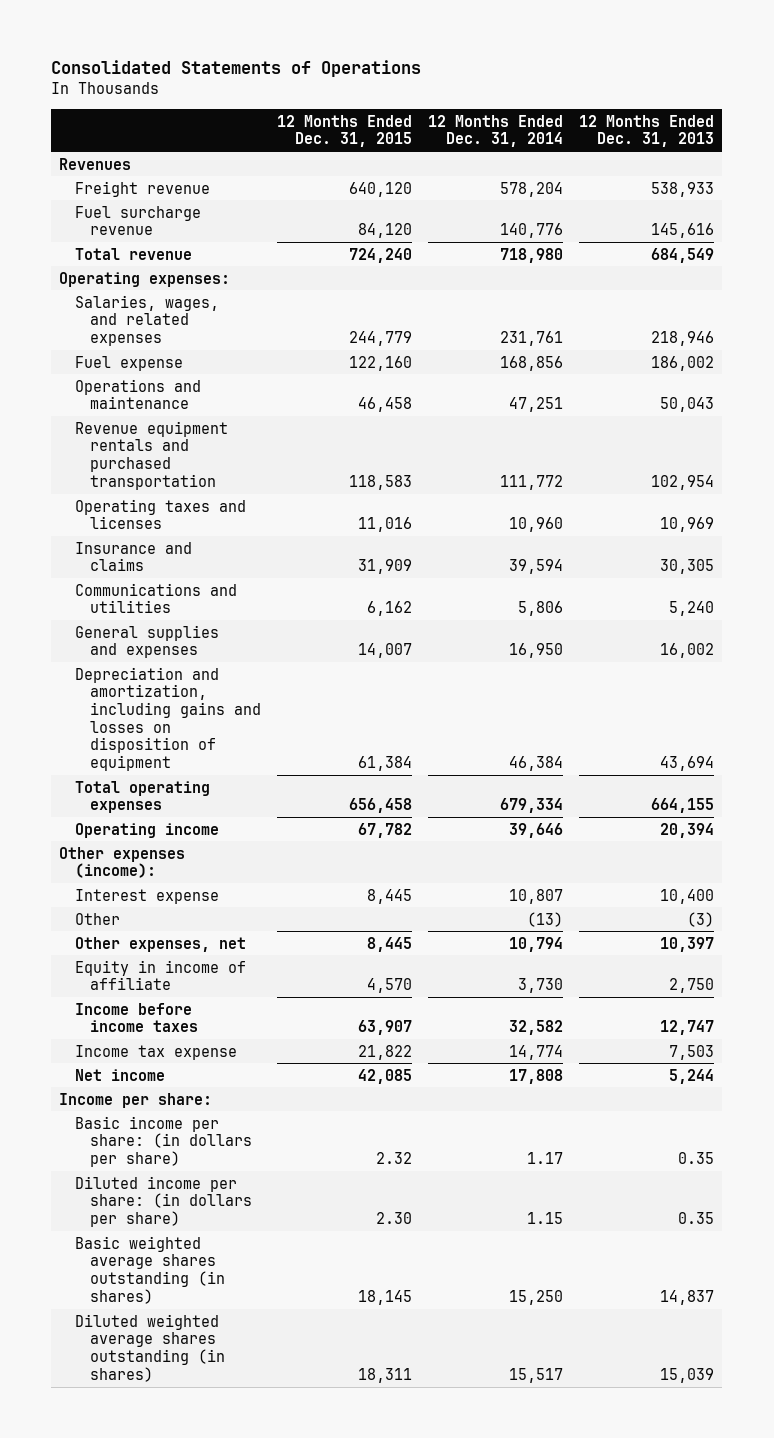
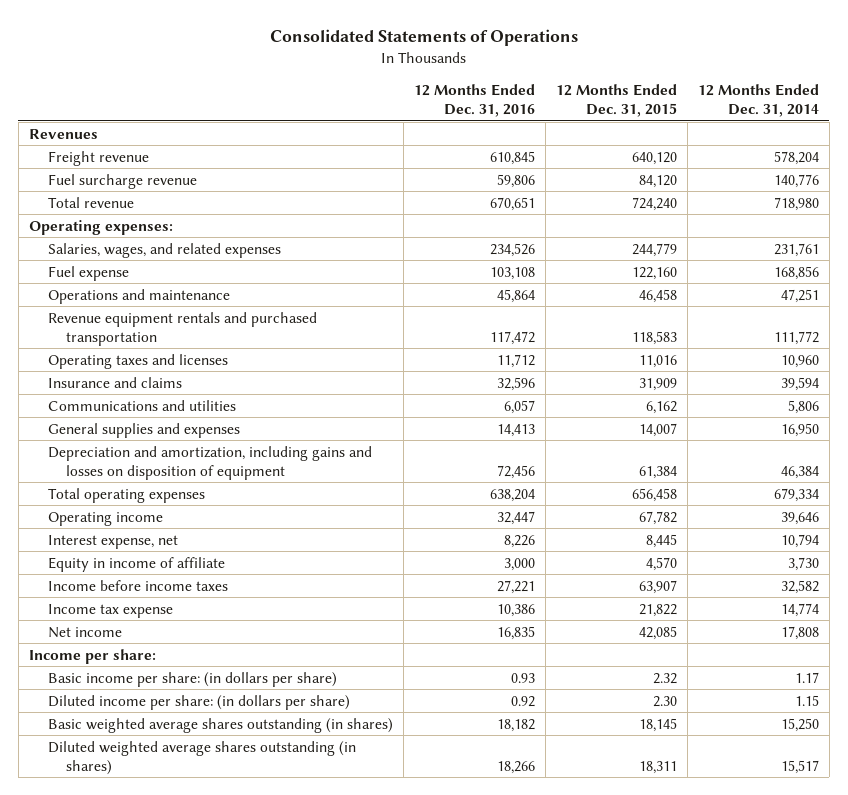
[579,114,715,148] 12 Months Ended Dec. 31, 2013 -> none
none -> [413,83,535,118] 12 Months Ended Dec. 31, 2016
[59,846,186,879] Other expenses (income): -> none
[74,912,120,925] Other -> none
[74,936,246,952] Other expenses, net -> none
[74,888,219,904] Interest expense -> [47,534,178,549] Interest expense, net
[509,888,564,904] 10,807 -> [780,533,819,548] 10,794

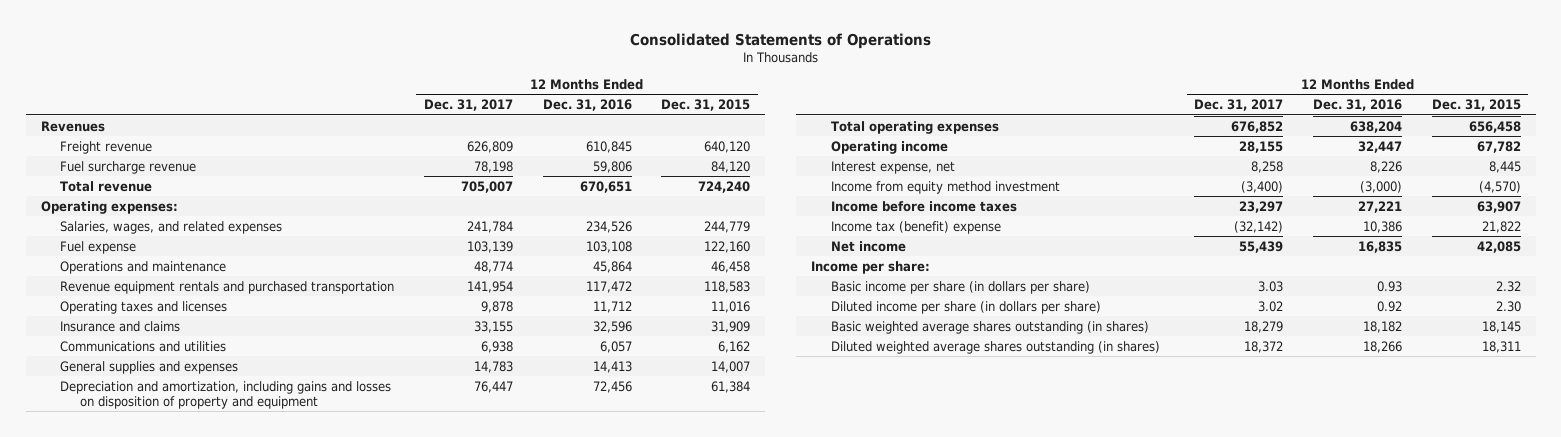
[697,83,819,118] 12 Months Ended Dec. 31, 2014 -> none
none -> [423,99,513,112] Dec. 31, 2017
[47,445,372,480] Depreciation and amortization, including gains and losses on disposition of equipment -> [60,380,392,409] Depreciation and amortization, including gains and losses on disposition of property and equipment
[47,556,225,572] Equity in income of affiliate -> [830,180,1060,194] Income from equity method investment
[503,557,535,571] 3,000 -> [1360,180,1403,193] (3,000)
[645,556,677,571] 4,570 -> [1478,180,1521,193] (4,570)
[47,603,173,618] Income tax expense -> [830,220,1001,234] Income tax (benefit) expense
[47,671,337,687] Basic income per share: (in dollars per share) -> [830,280,1090,294] Basic income per share (in dollars per share)
[47,694,350,710] Diluted income per share: (in dollars per share) -> [830,300,1101,314] Diluted income per share (in dollars per share)

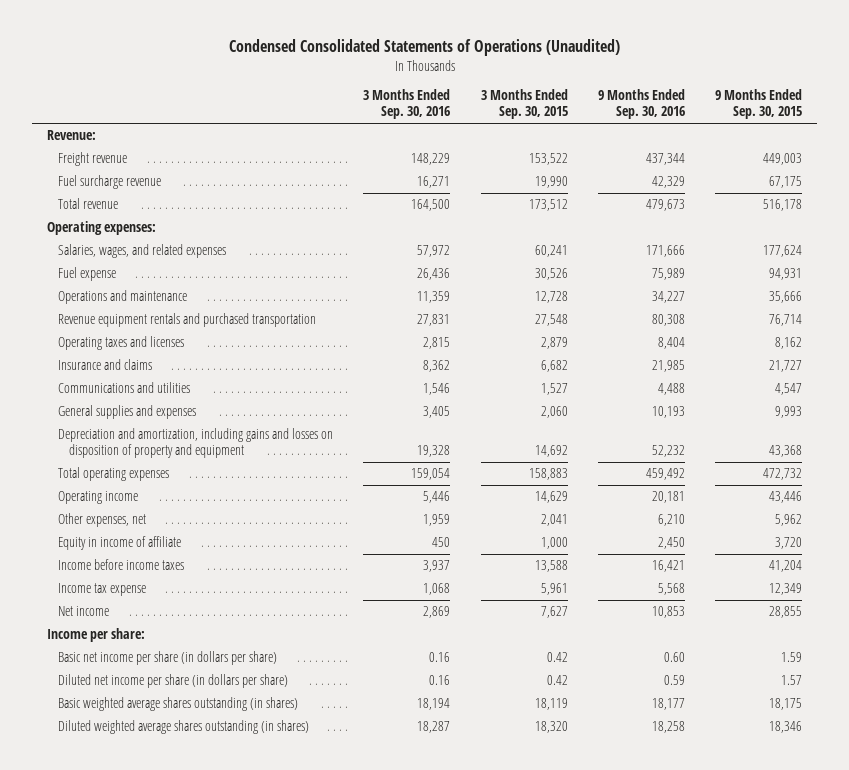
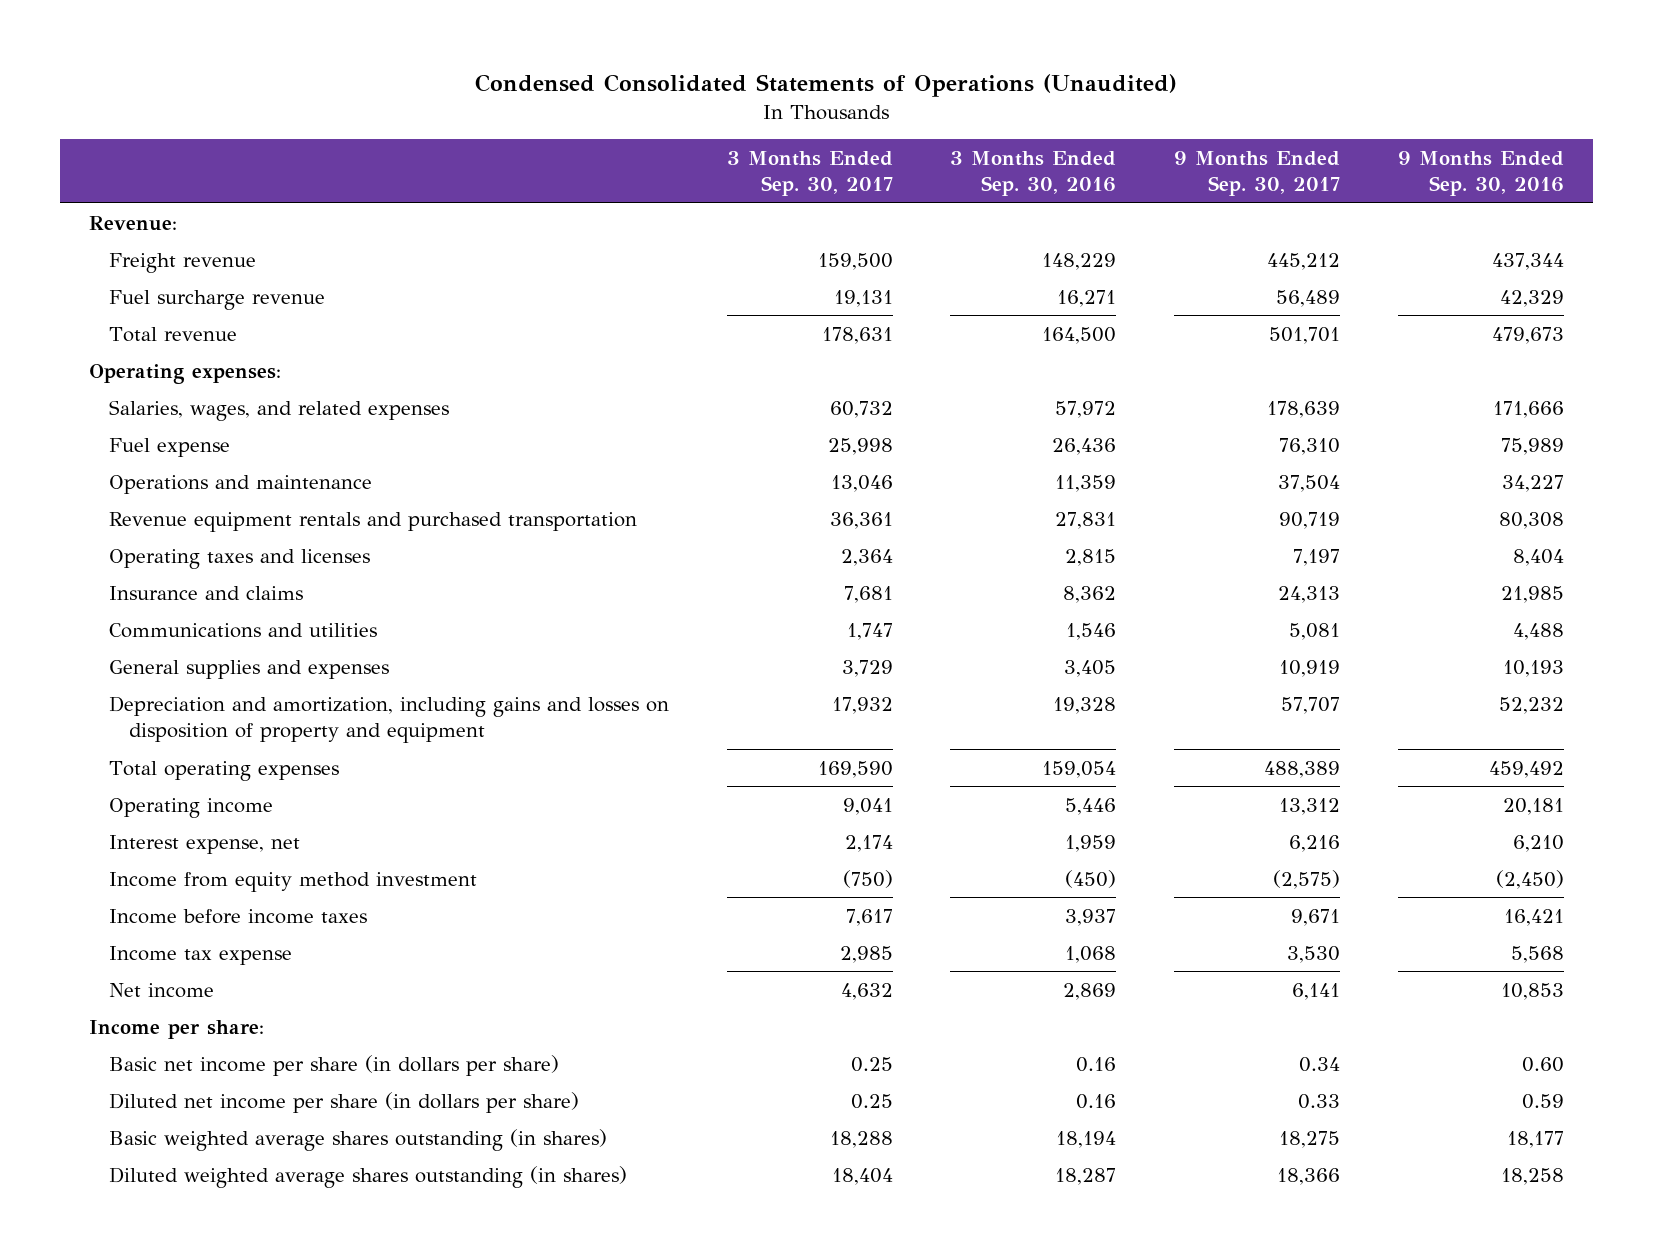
[480,89,568,120] 3 Months Ended Sep. 30, 2015 -> none
[715,89,803,120] 9 Months Ended Sep. 30, 2015 -> none
none -> [726,150,893,196] 3 Months Ended Sep. 30, 2017
none -> [1174,150,1341,196] 9 Months Ended Sep. 30, 2017
[57,513,146,528] Other expenses, net -> [108,834,300,854] Interest expense, net
[57,536,181,551] Equity in income of affiliate -> [108,871,477,892] Income from equity method investment
[432,537,451,548] 450 -> [1065,869,1117,888] (450)
[657,537,685,550] 2,450 -> [1495,869,1564,889] (2,450)

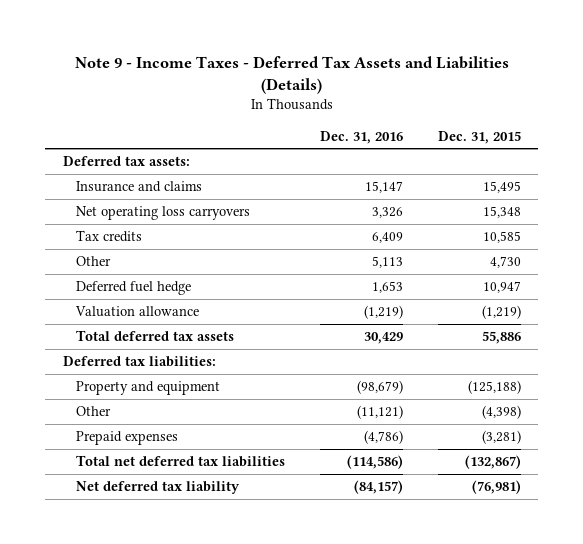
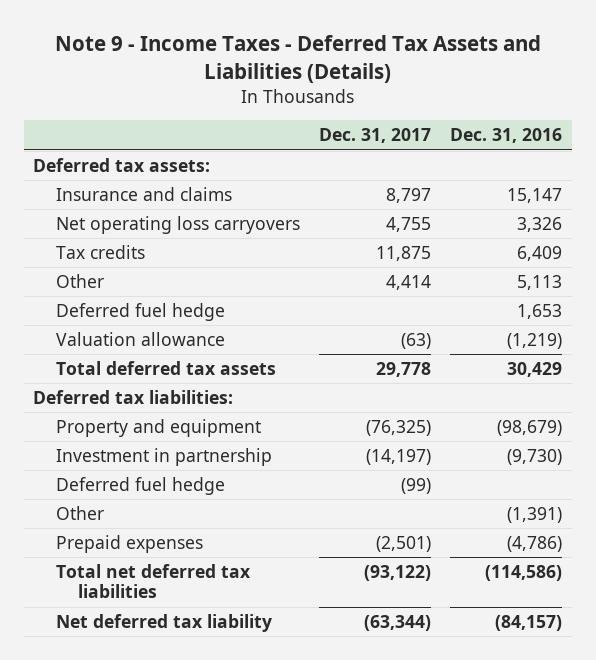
[437,130,521,144] Dec. 31, 2015 -> none
none -> [318,128,431,144] Dec. 31, 2017
none -> [55,447,272,466] Investment in partnership
none -> [55,476,225,495] Deferred fuel hedge
[356,404,403,419] (11,121) -> [507,506,563,523] (1,391)

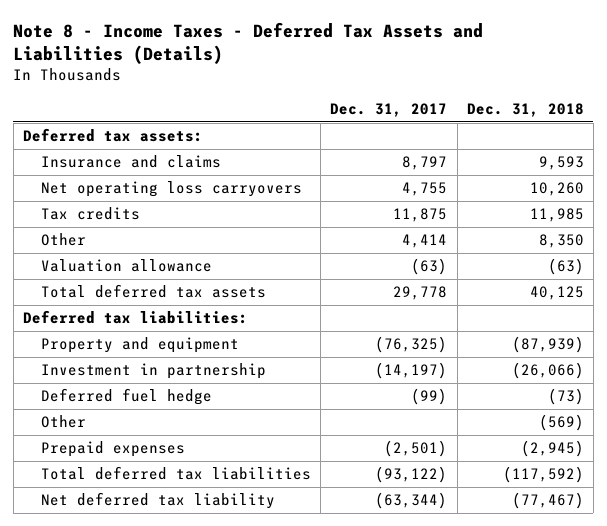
[54,35,541,83] Note 9 - Income Taxes - Deferred Tax Assets and Liabilities (Details) -> [13,21,484,65] Note 8 - Income Taxes - Deferred Tax Assets and Liabilities (Details)
[450,128,563,144] Dec. 31, 2016 -> none
none -> [466,102,584,117] Dec. 31, 2018
[55,302,225,321] Deferred fuel hedge -> none
[55,563,251,599] Total net deferred tax liabilities -> [41,466,312,481] Total deferred tax liabilities

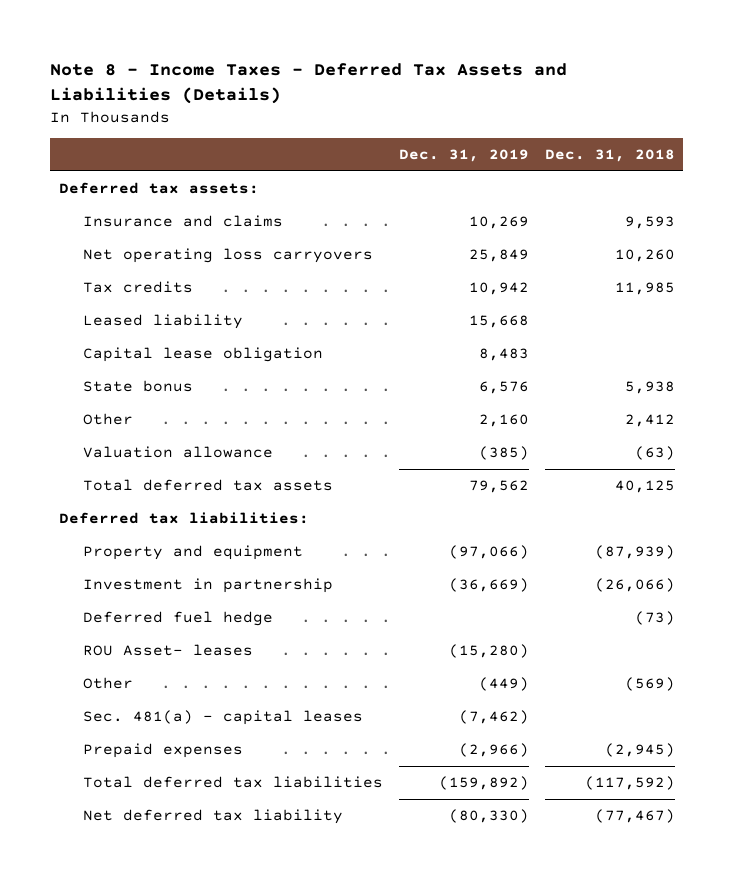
[330,102,448,117] Dec. 31, 2017 -> none
none -> [399,149,530,163] Dec. 31, 2019
none -> [82,314,243,330] Leased liability
none -> [82,347,323,363] Capital lease obligation
none -> [82,380,193,393] State bonus
[538,234,584,249] 8,350 -> [625,414,676,428] 2,412
none -> [82,644,253,657] ROU Asset- leases
none -> [82,710,363,726] Sec. 481(a) - capital leases

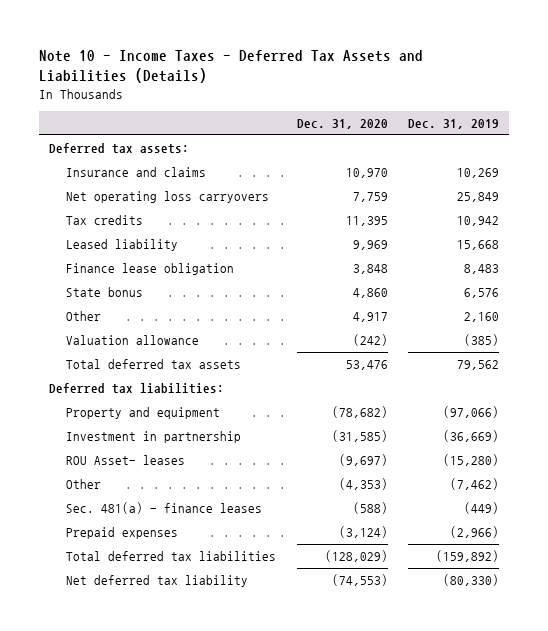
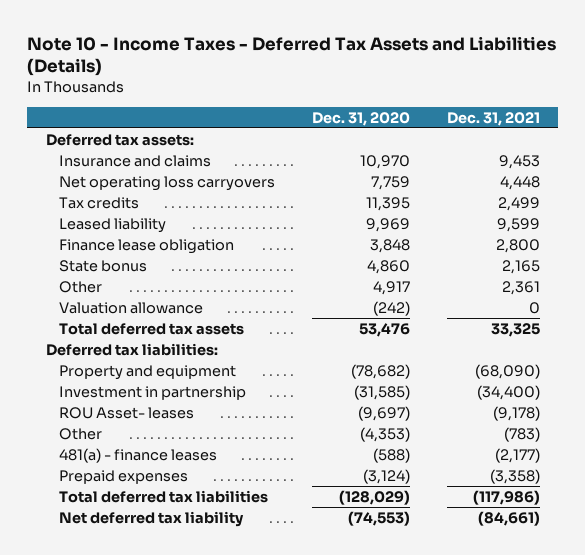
[407,118,499,129] Dec. 31, 2019 -> none
none -> [446,111,540,126] Dec. 31, 2021
[66,502,263,515] Sec. 481(a) - finance leases -> [59,447,218,463] 481(a) - finance leases

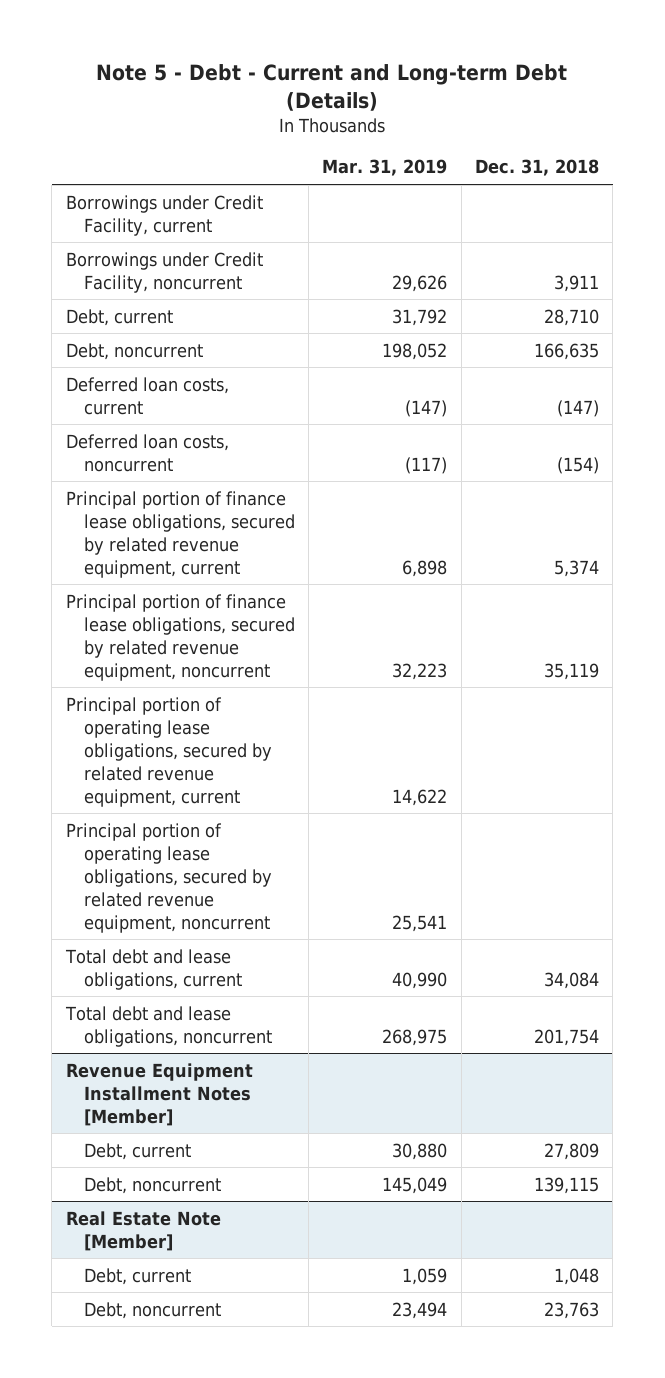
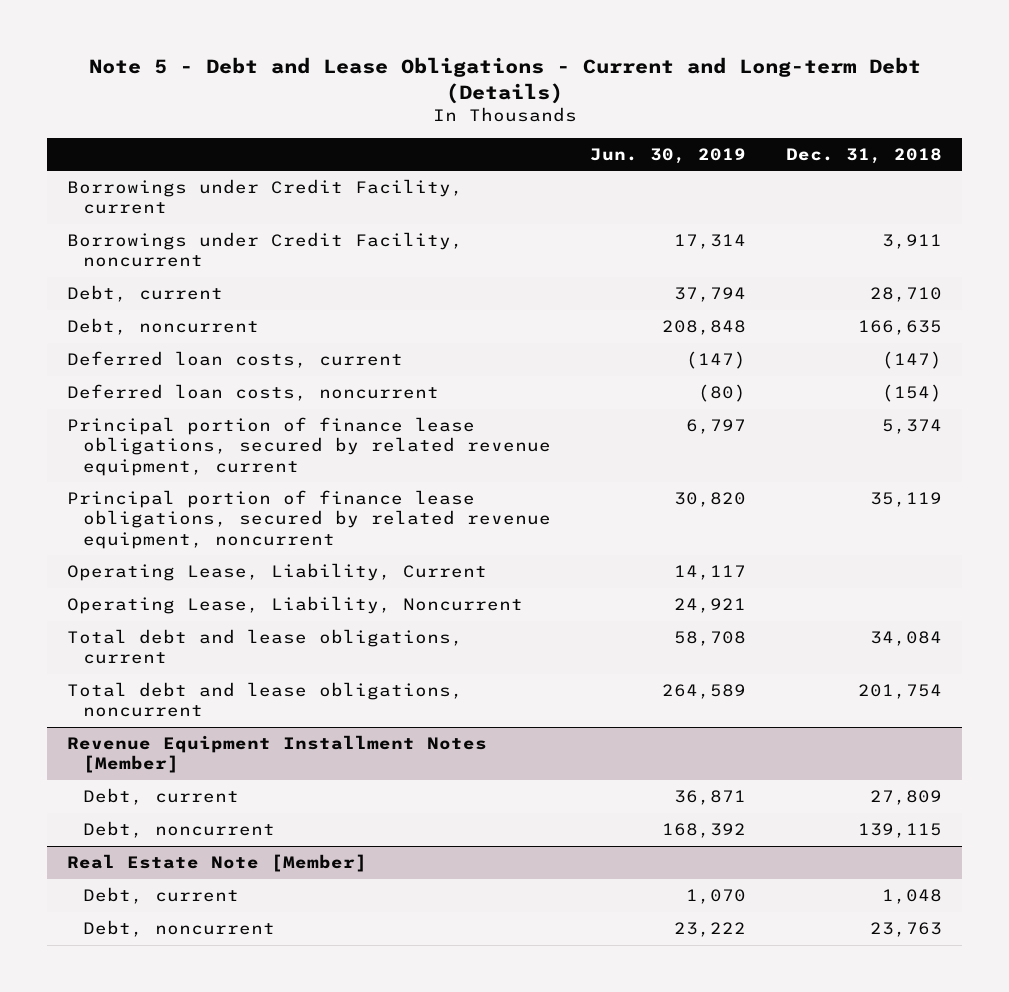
[96,63,568,111] Note 5 - Debt - Current and Long-term Debt (Details) -> [88,57,921,104] Note 5 - Debt and Lease Obligations - Current and Long-term Debt (Details)
[322,159,448,177] Mar. 31, 2019 -> none
none -> [590,147,747,164] Jun. 30, 2019
[65,696,272,807] Principal portion of operating lease obligations, secured by related revenue equipment, current -> [67,563,488,582] Operating Lease, Liability, Current
[65,822,272,933] Principal portion of operating lease obligations, secured by related revenue equipment, noncurrent -> [67,596,524,615] Operating Lease, Liability, Noncurrent

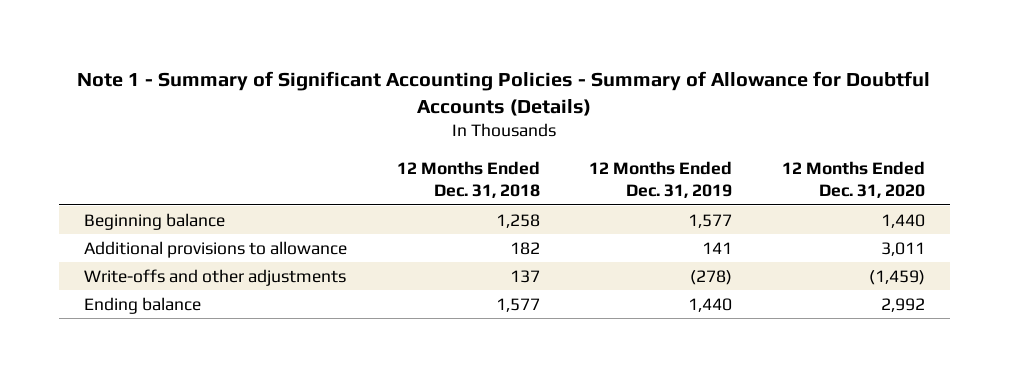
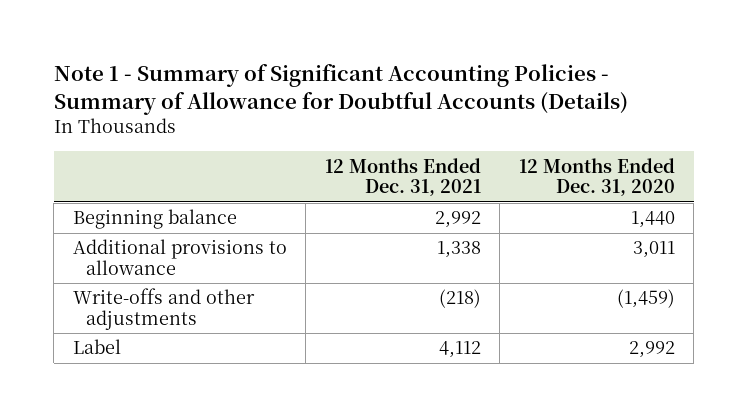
[396,160,540,199] 12 Months Ended Dec. 31, 2018 -> none
[589,160,733,199] 12 Months Ended Dec. 31, 2019 -> none
none -> [324,157,481,197] 12 Months Ended Dec. 31, 2021
[83,296,201,314] Ending balance -> [72,339,121,355] Label

